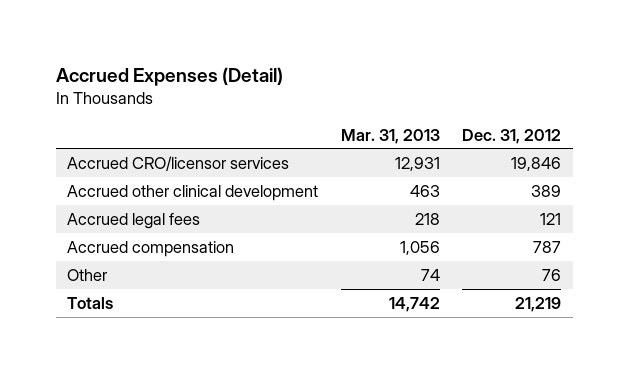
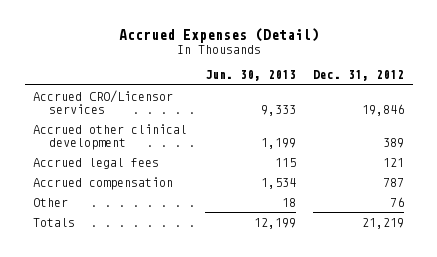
[340,128,440,144] Mar. 31, 2013 -> none
none -> [204,70,296,82] Jun. 30, 2013
[67,155,290,171] Accrued CRO/licensor services -> [33,89,174,114] Accrued CRO/Licensor services

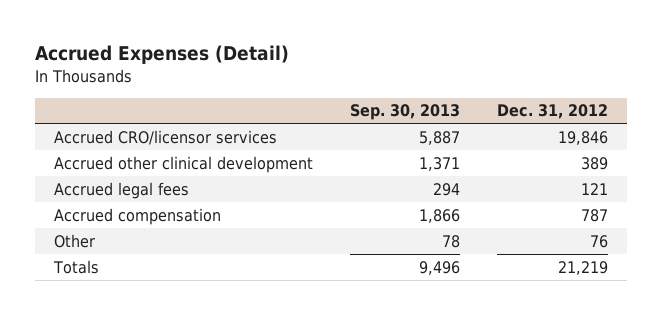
[204,70,296,82] Jun. 30, 2013 -> none
none -> [349,104,460,121] Sep. 30, 2013
[33,89,174,114] Accrued CRO/Licensor services -> [53,129,277,145] Accrued CRO/licensor services

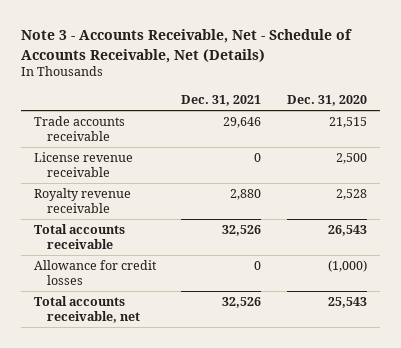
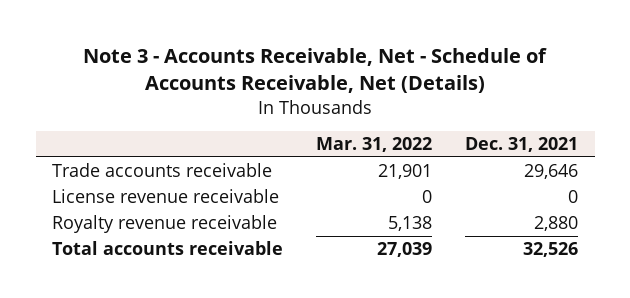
[286,94,367,106] Dec. 31, 2020 -> none
none -> [316,137,433,153] Mar. 31, 2022
[33,260,157,285] Allowance for credit losses -> none
[33,296,140,323] Total accounts receivable, net -> none

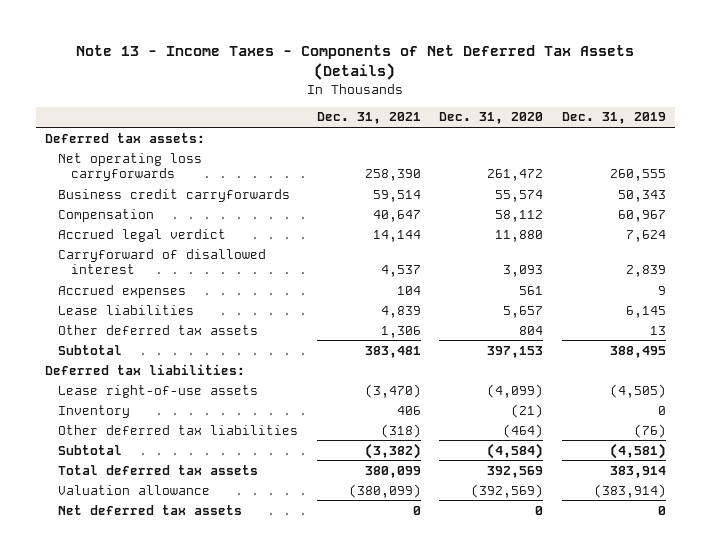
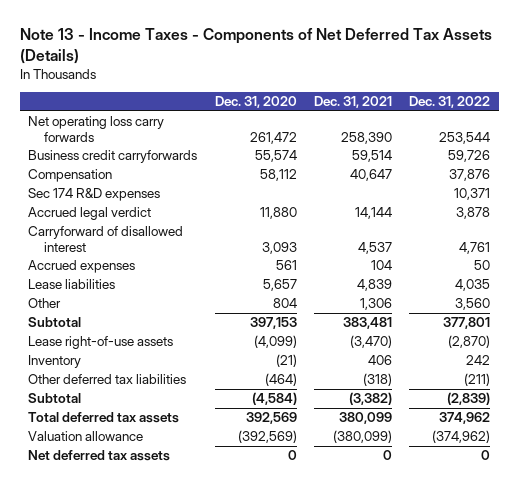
[561,112,666,125] Dec. 31, 2019 -> none
none -> [409,96,491,109] Dec. 31, 2022
[44,132,205,143] Deferred tax assets: -> none
[57,152,202,181] Net operating loss carryforwards -> [28,116,165,142] Net operating loss carry forwards
none -> [28,188,161,202] Sec 174 R&D expenses
[57,324,258,335] Other deferred tax assets -> [28,298,62,309] Other
[44,363,245,375] Deferred tax liabilities: -> none

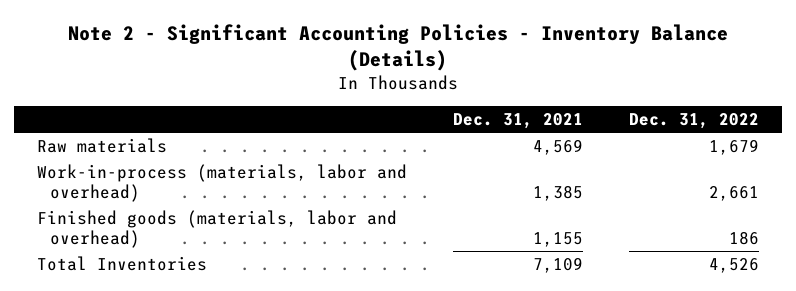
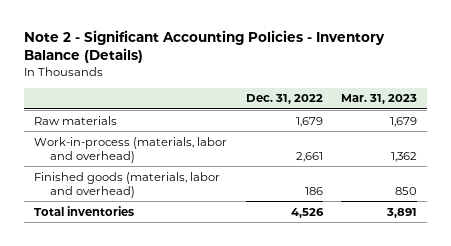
[452,112,583,129] Dec. 31, 2021 -> none
none -> [341,94,418,105] Mar. 31, 2023
[37,255,208,271] Total Inventories -> [33,205,134,216] Total inventories

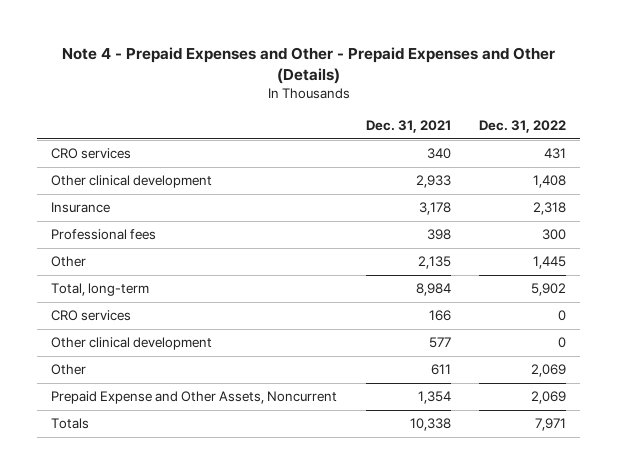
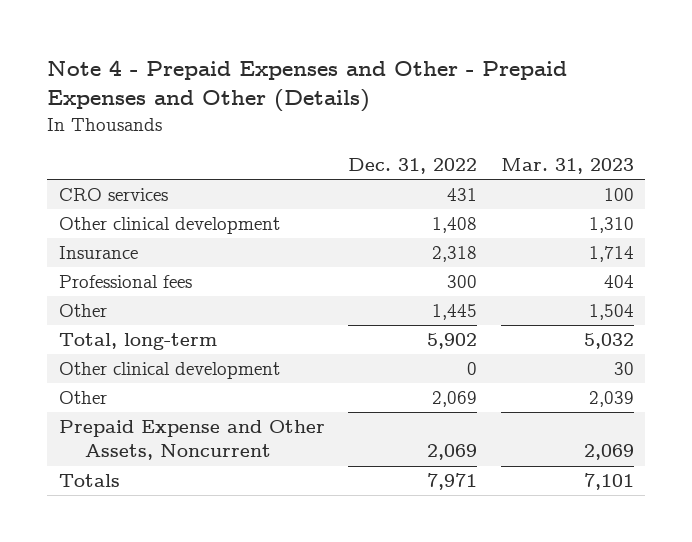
[365,120,451,134] Dec. 31, 2021 -> none
none -> [500,157,634,174] Mar. 31, 2023
[51,310,132,322] CRO services -> none

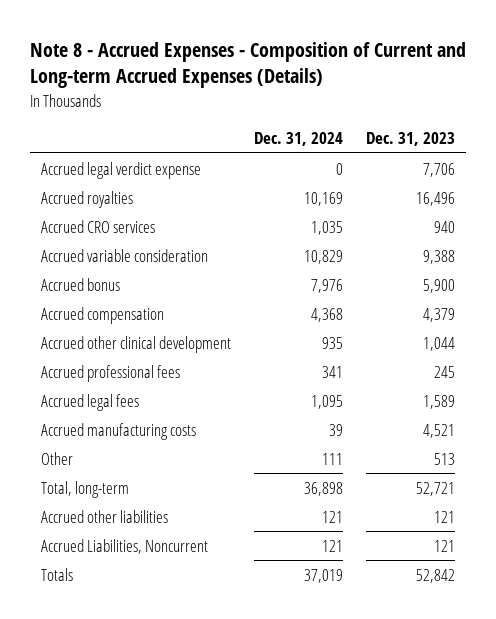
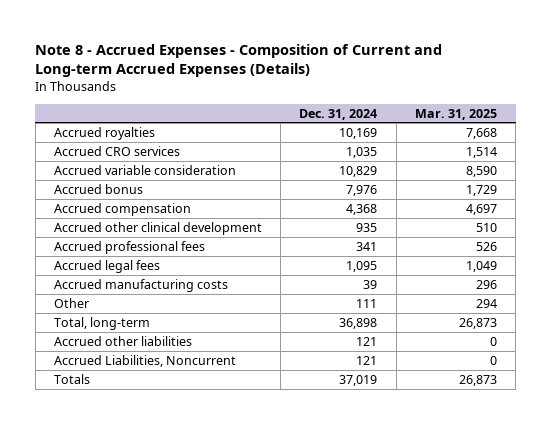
[365,132,455,147] Dec. 31, 2023 -> none
none -> [414,108,497,120] Mar. 31, 2025
[41,161,202,179] Accrued legal verdict expense -> none

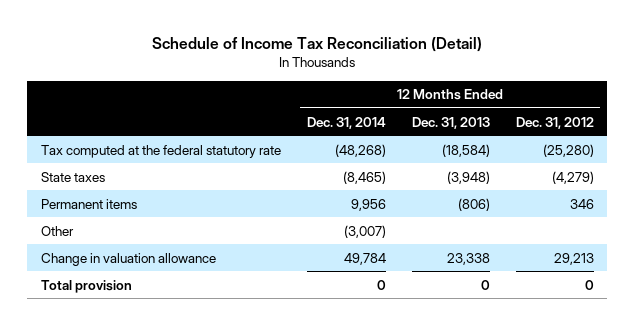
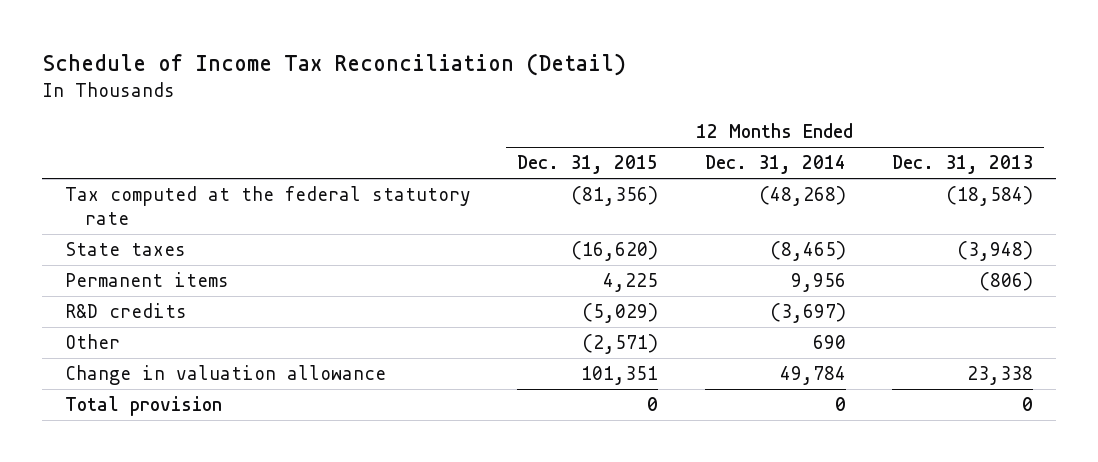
[515,116,594,129] Dec. 31, 2012 -> none
none -> [517,155,659,175] Dec. 31, 2015
none -> [64,303,187,319] R&D credits
[343,224,386,238] (3,007) -> [812,335,846,350] 690

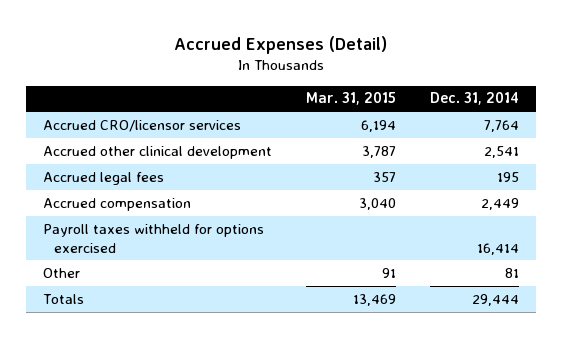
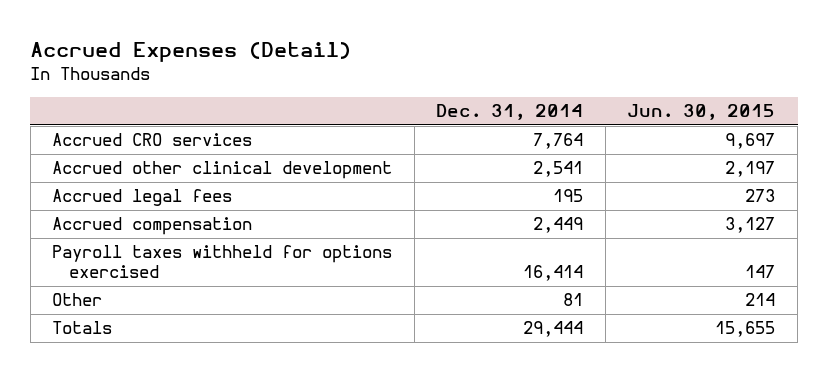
[306,92,397,106] Mar. 31, 2015 -> none
none -> [627,104,776,121] Jun. 30, 2015
[43,119,242,132] Accrued CRO/licensor services -> [52,133,253,147] Accrued CRO services

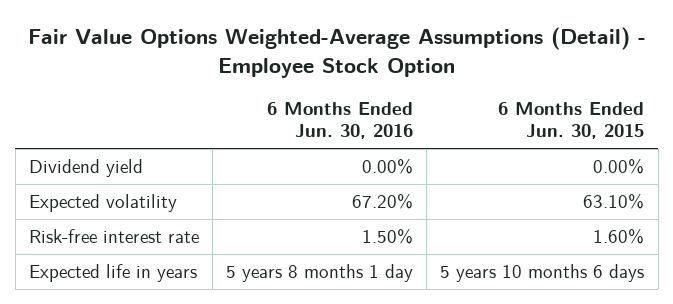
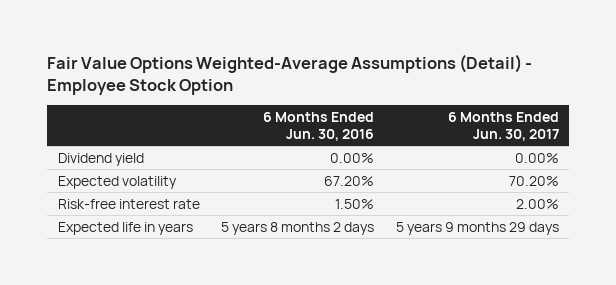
[498,102,645,140] 6 Months Ended Jun. 30, 2015 -> none
none -> [447,111,559,142] 6 Months Ended Jun. 30, 2017
[226,264,414,283] 5 years 8 months 1 day -> [221,221,375,235] 5 years 8 months 2 days

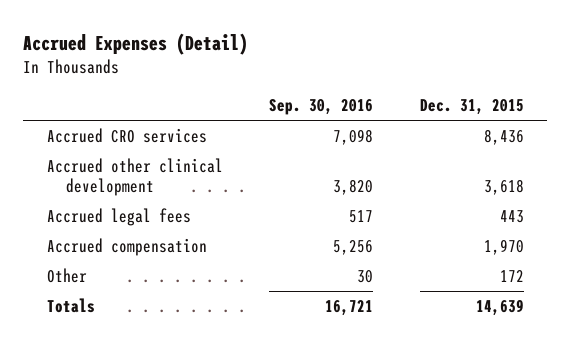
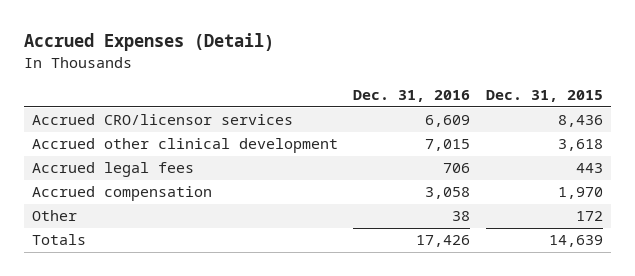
[269,99,374,116] Sep. 30, 2016 -> none
none -> [353,89,471,102] Dec. 31, 2016
[46,127,207,143] Accrued CRO services -> [31,114,293,126] Accrued CRO/licensor services

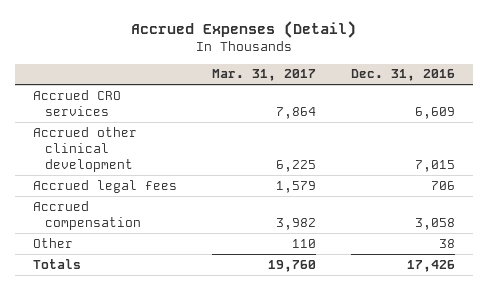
[485,89,603,102] Dec. 31, 2015 -> none
none -> [211,69,316,82] Mar. 31, 2017
[31,114,293,126] Accrued CRO/licensor services -> [32,89,121,116] Accrued CRO services

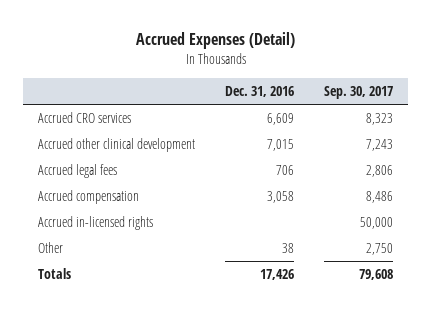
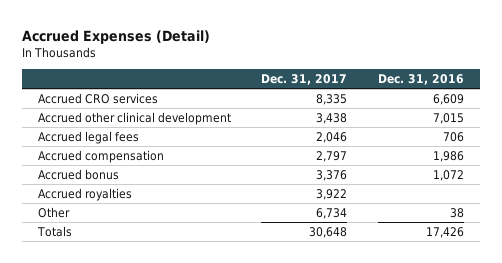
[324,86,394,100] Sep. 30, 2017 -> none
none -> [261,73,348,85] Dec. 31, 2017
[38,215,154,230] Accrued in-licensed rights -> none
[267,190,295,203] 3,058 -> [433,150,465,162] 1,986
none -> [37,168,119,180] Accrued bonus
none -> [37,187,132,201] Accrued royalties

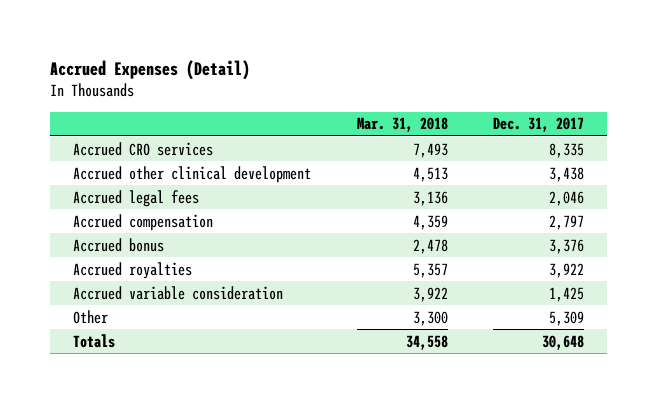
[378,73,465,85] Dec. 31, 2016 -> none
none -> [356,117,448,133] Mar. 31, 2018
none -> [72,285,283,300] Accrued variable consideration
[316,207,348,219] 6,734 -> [549,310,585,326] 5,309

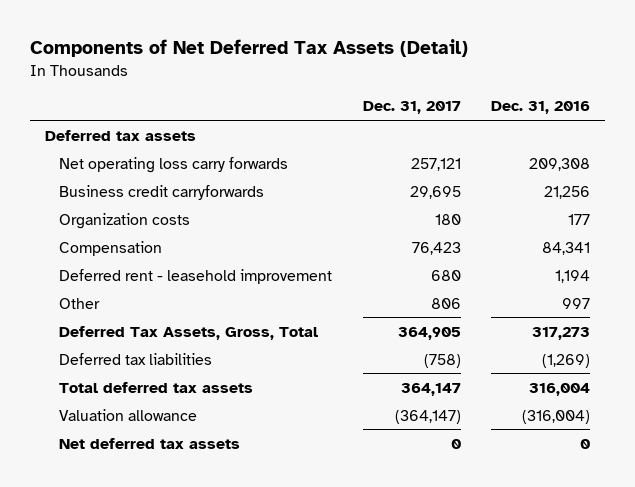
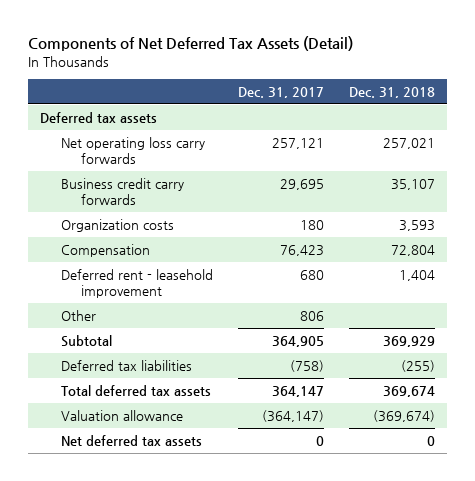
[491,101,591,115] Dec. 31, 2016 -> none
none -> [348,86,435,98] Dec. 31, 2018
[59,184,265,200] Business credit carryforwards -> [60,178,184,206] Business credit carry forwards
[59,325,319,340] Deferred Tax Assets, Gross, Total -> [60,335,112,348] Subtotal

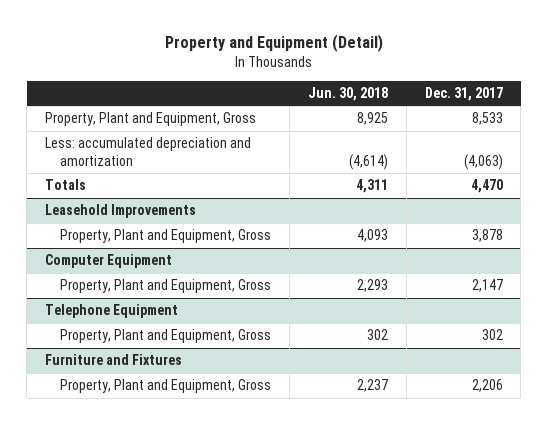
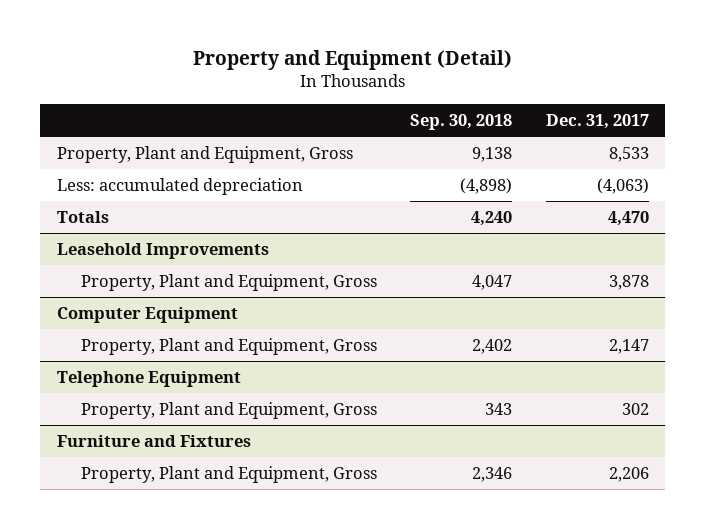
[307,86,388,101] Jun. 30, 2018 -> none
none -> [410,113,513,130] Sep. 30, 2018
[45,137,252,166] Less: accumulated depreciation and amortization -> [56,178,303,196] Less: accumulated depreciation

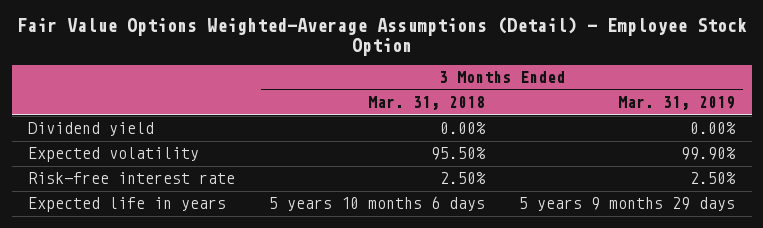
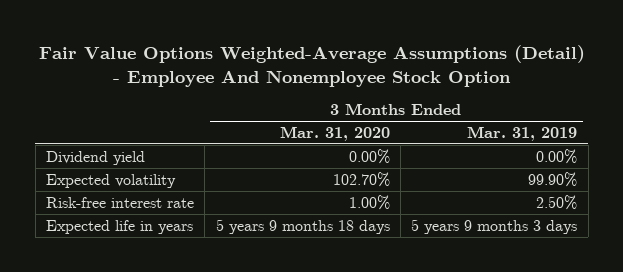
[16,16,747,56] Fair Value Options Weighted-Average Assumptions (Detail) - Employee Stock Option -> [38,45,585,88] Fair Value Options Weighted-Average Assumptions (Detail) - Employee And Nonemployee Stock Option
[368,96,486,111] Mar. 31, 2018 -> none
none -> [279,125,390,141] Mar. 31, 2020
[518,197,735,212] 5 years 9 months 29 days -> [411,218,578,234] 5 years 9 months 3 days

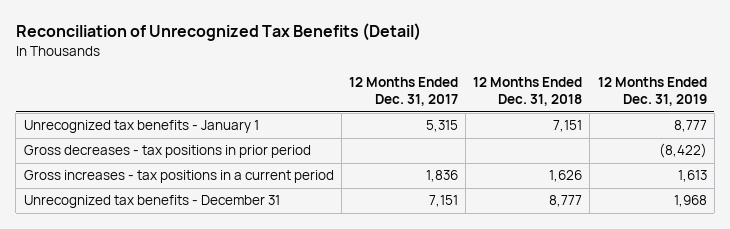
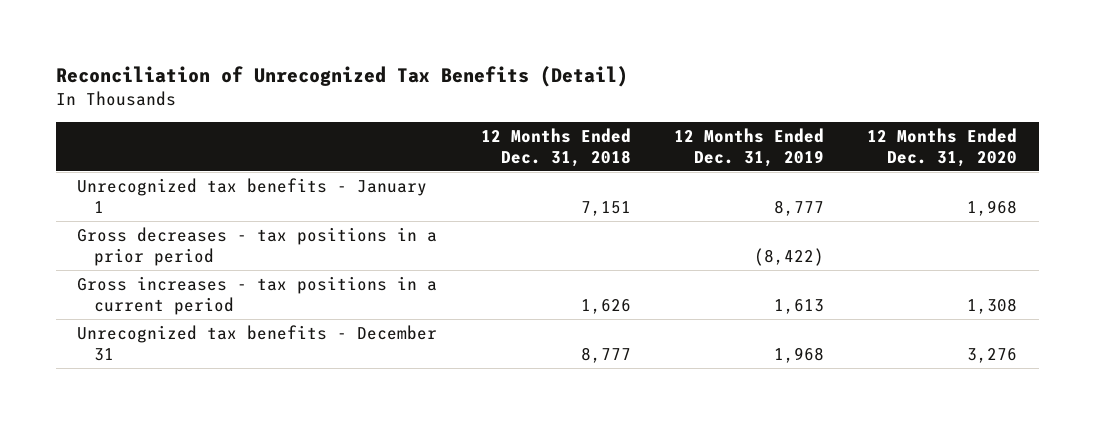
[348,76,458,107] 12 Months Ended Dec. 31, 2017 -> none
none -> [867,127,1018,167] 12 Months Ended Dec. 31, 2020
[23,145,311,159] Gross decreases - tax positions in prior period -> [77,226,438,267] Gross decreases - tax positions in a prior period

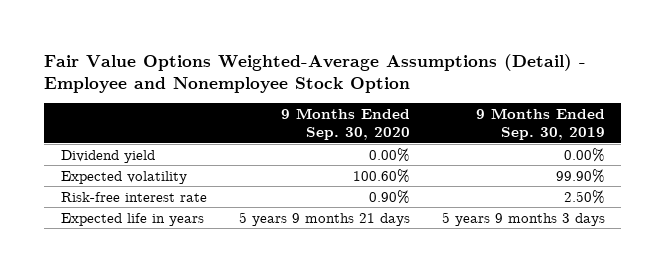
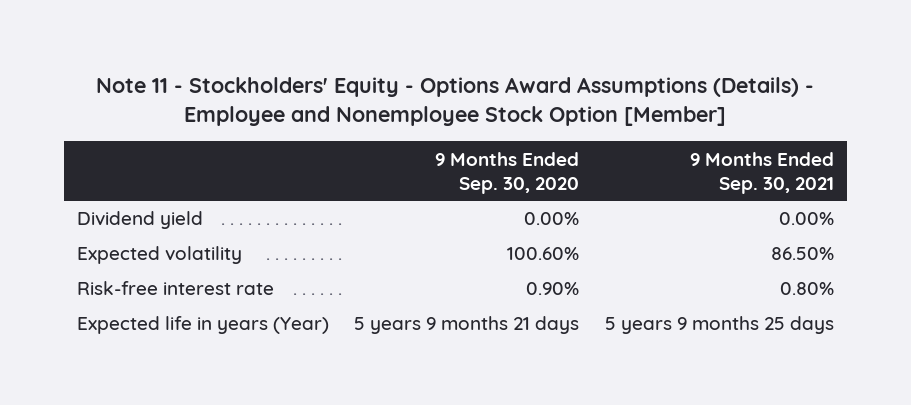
[44,53,587,94] Fair Value Options Weighted-Average Assumptions (Detail) - Employee and Nonemployee Stock Option -> [96,77,815,127] Note 11 - Stockholders' Equity - Options Award Assumptions (Details) - Employee and Nonemployee Stock Option [Member]
[476,108,606,140] 9 Months Ended Sep. 30, 2019 -> none
none -> [690,151,835,194] 9 Months Ended Sep. 30, 2021
[60,212,204,226] Expected life in years -> [76,316,329,335] Expected life in years (Year)

